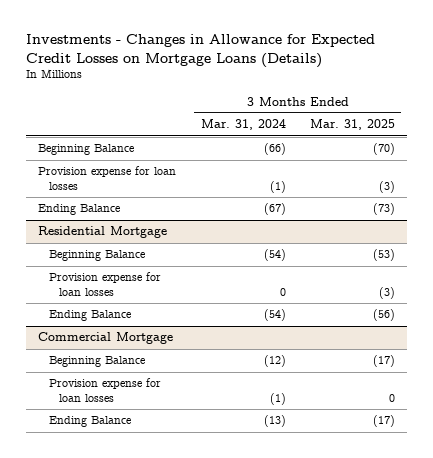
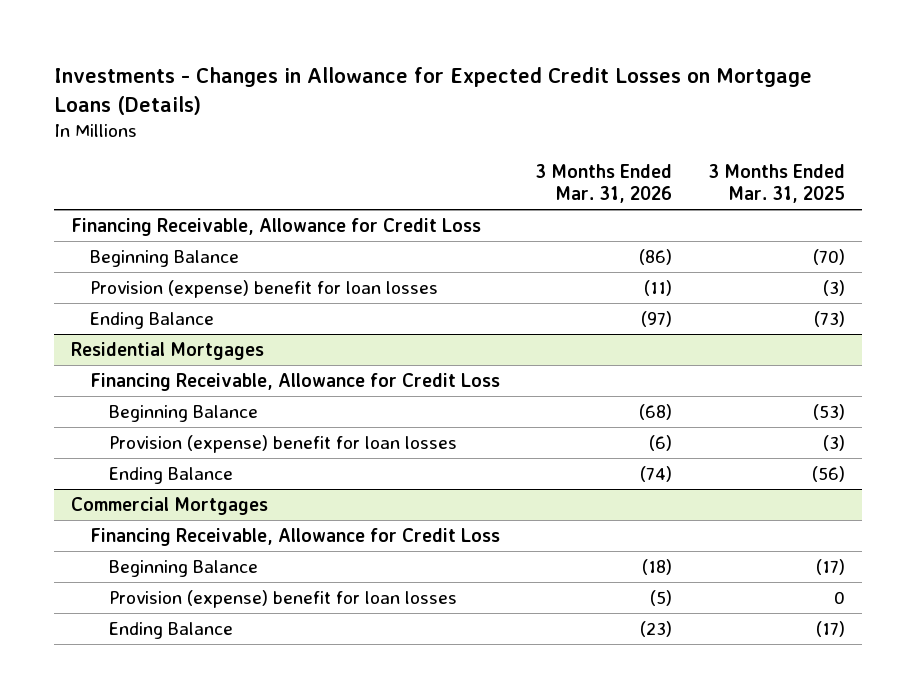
[200,119,286,131] Mar. 31, 2024 -> none
none -> [535,164,673,204] 3 Months Ended Mar. 31, 2026
none -> [71,218,482,237] Financing Receivable, Allowance for Credit Loss
[38,166,177,191] Provision expense for loan losses -> [90,280,439,299] Provision (expense) benefit for loan losses
[38,226,168,239] Residential Mortgage -> [71,342,265,361] Residential Mortgages
none -> [90,373,501,392] Financing Receivable, Allowance for Credit Loss
[48,272,161,297] Provision expense for loan losses -> [108,435,457,454] Provision (expense) benefit for loan losses
[38,332,174,345] Commercial Mortgage -> [71,497,269,516] Commercial Mortgages
none -> [90,528,501,547] Financing Receivable, Allowance for Credit Loss
[48,378,161,403] Provision expense for loan losses -> [108,590,457,609] Provision (expense) benefit for loan losses

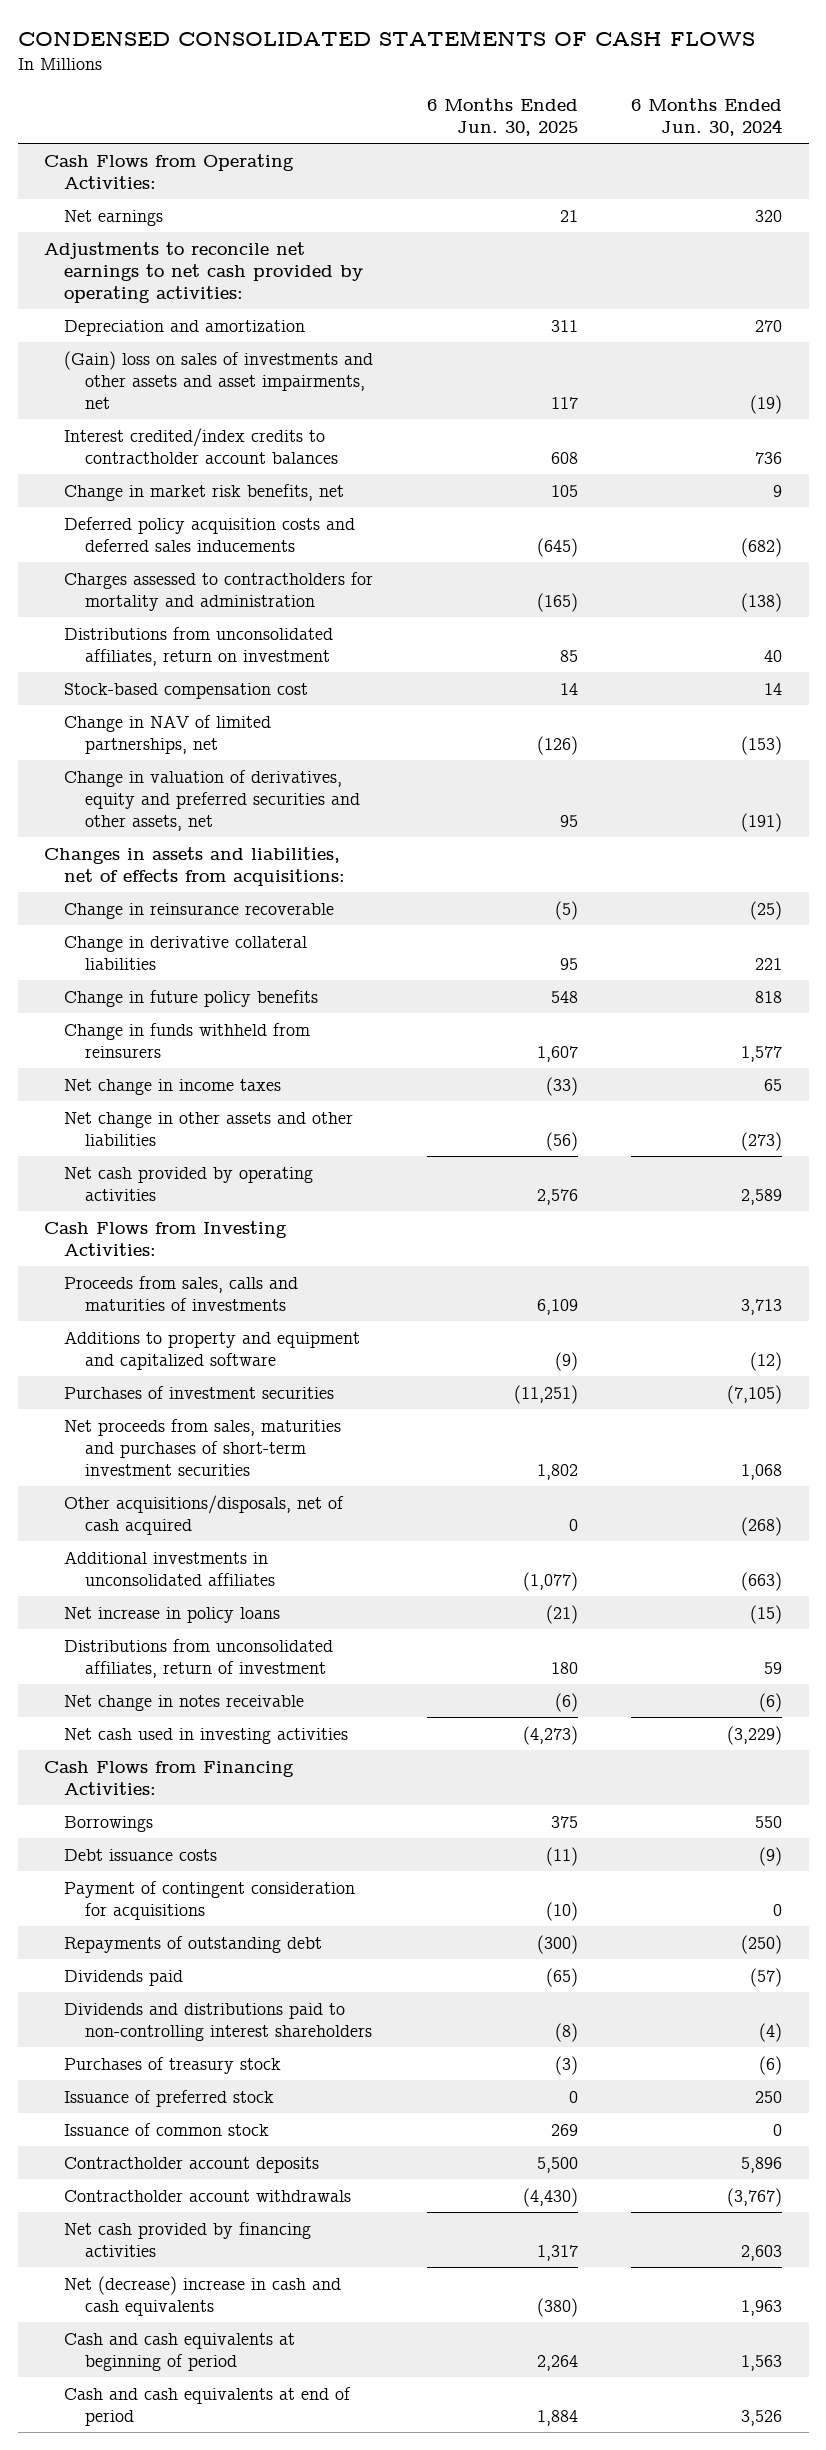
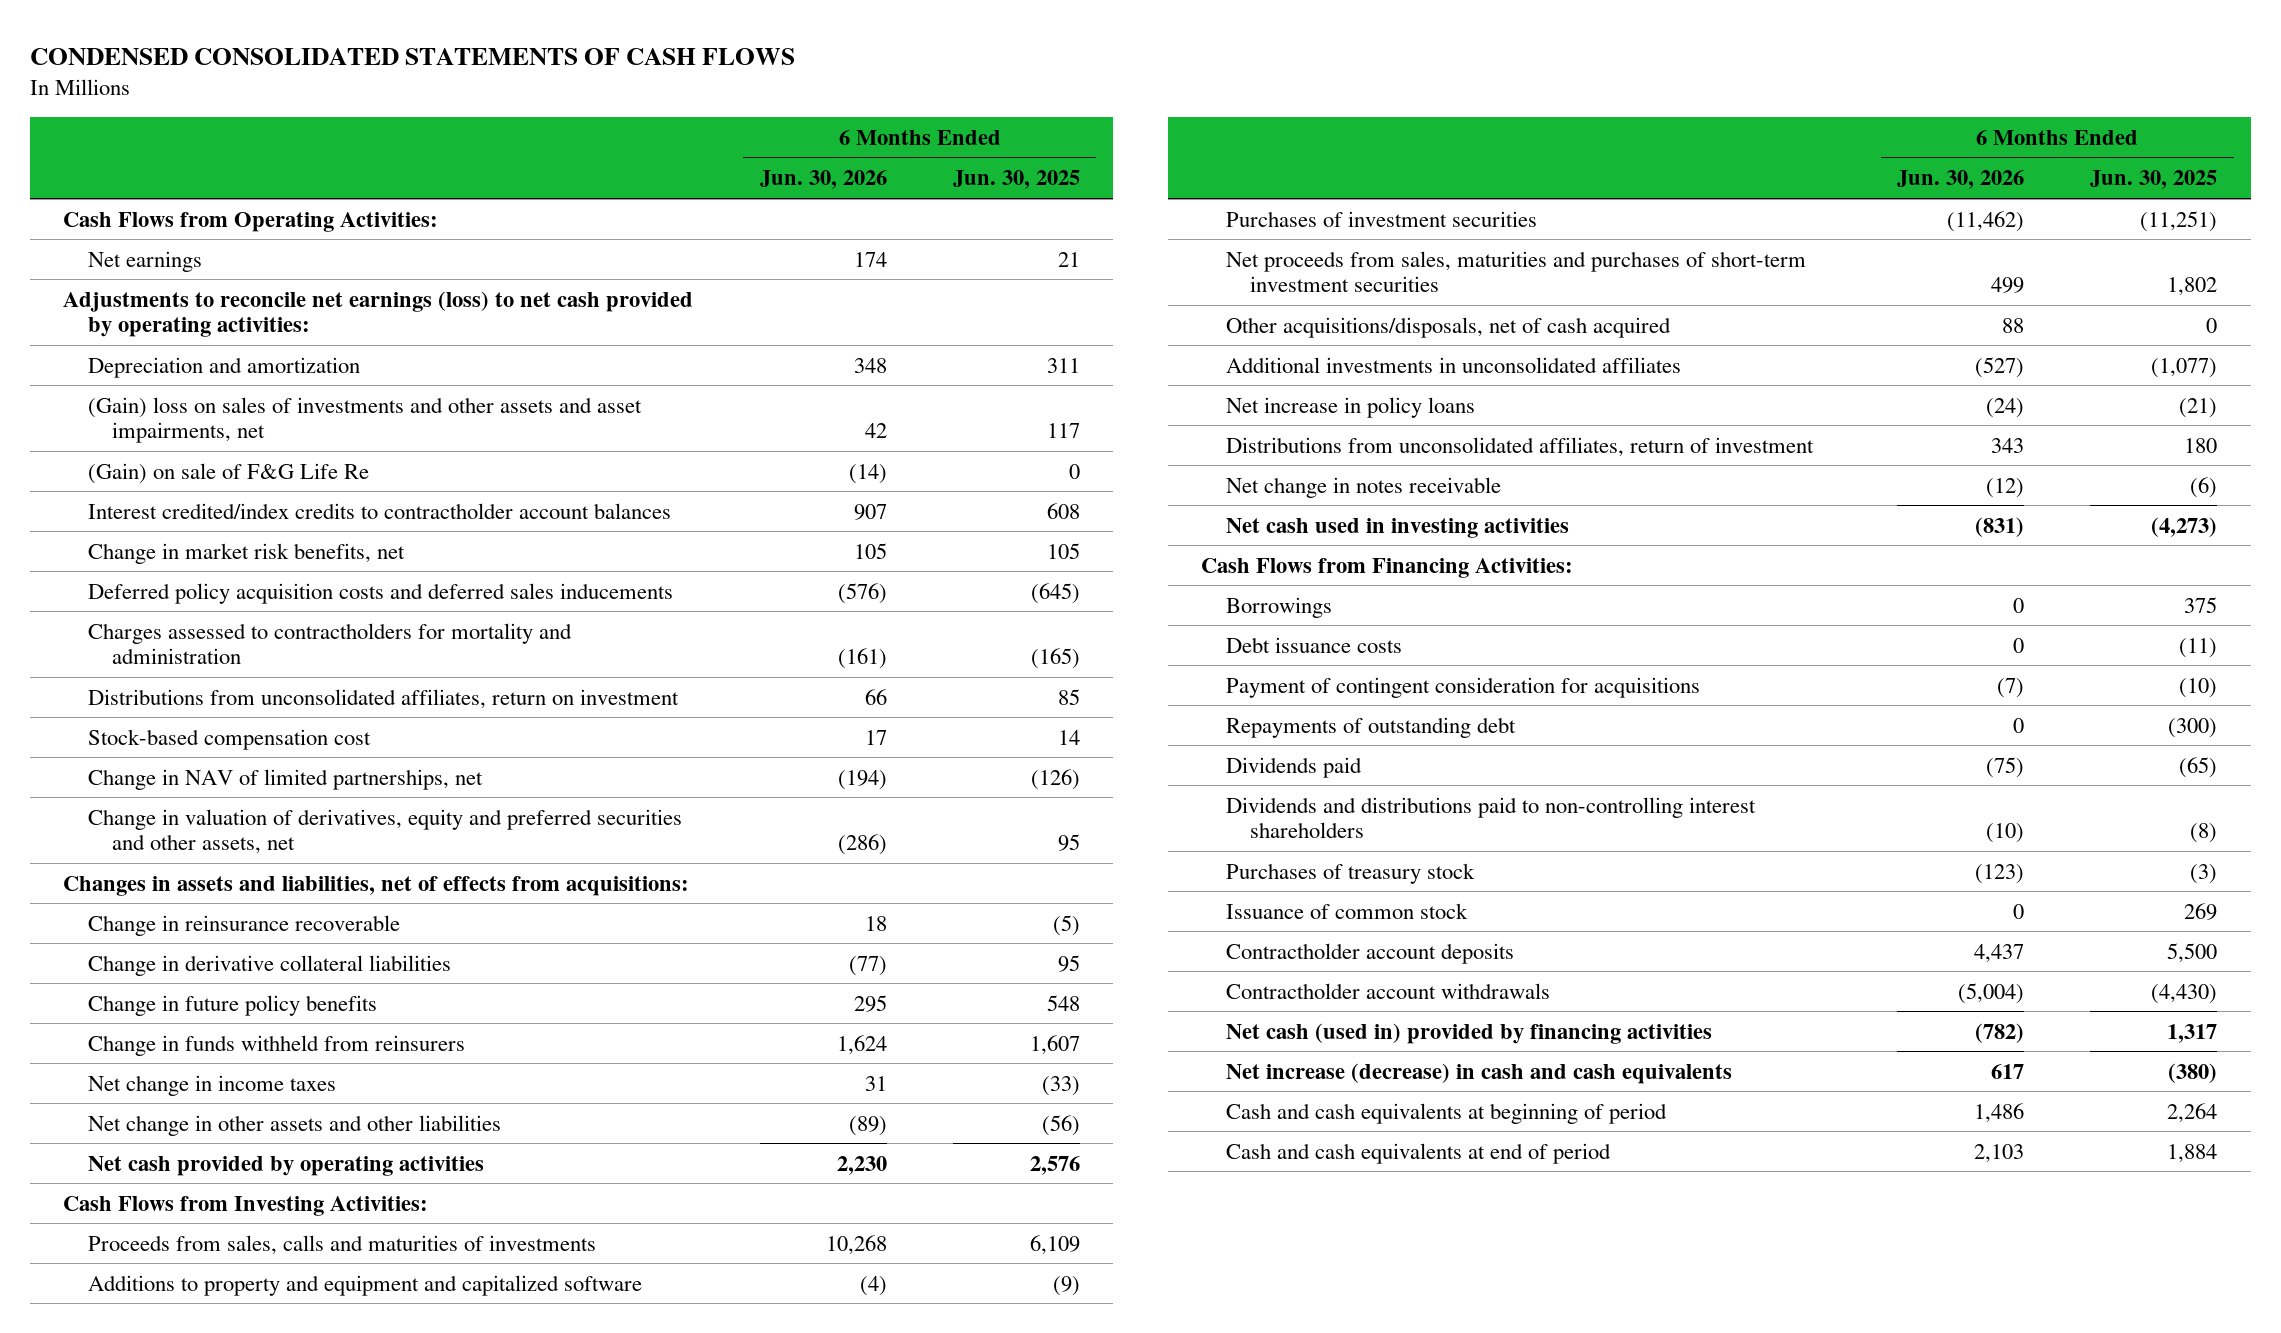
[631,98,783,137] 6 Months Ended Jun. 30, 2024 -> none
none -> [759,170,887,190] Jun. 30, 2026
[44,241,364,304] Adjustments to reconcile net earnings to net cash provided by operating activities: -> [63,290,694,338] Adjustments to reconcile net earnings (loss) to net cash provided by operating activities:
none -> [87,462,369,484] (Gain) on sale of F&G Life Re
[64,2089,275,2107] Issuance of preferred stock -> none
[64,2221,312,2257] Net cash provided by financing activities -> [1225,1022,1712,1044] Net cash (used in) provided by financing activities
[64,2275,342,2316] Net (decrease) increase in cash and cash equivalents -> [1225,1062,1732,1084] Net increase (decrease) in cash and cash equivalents

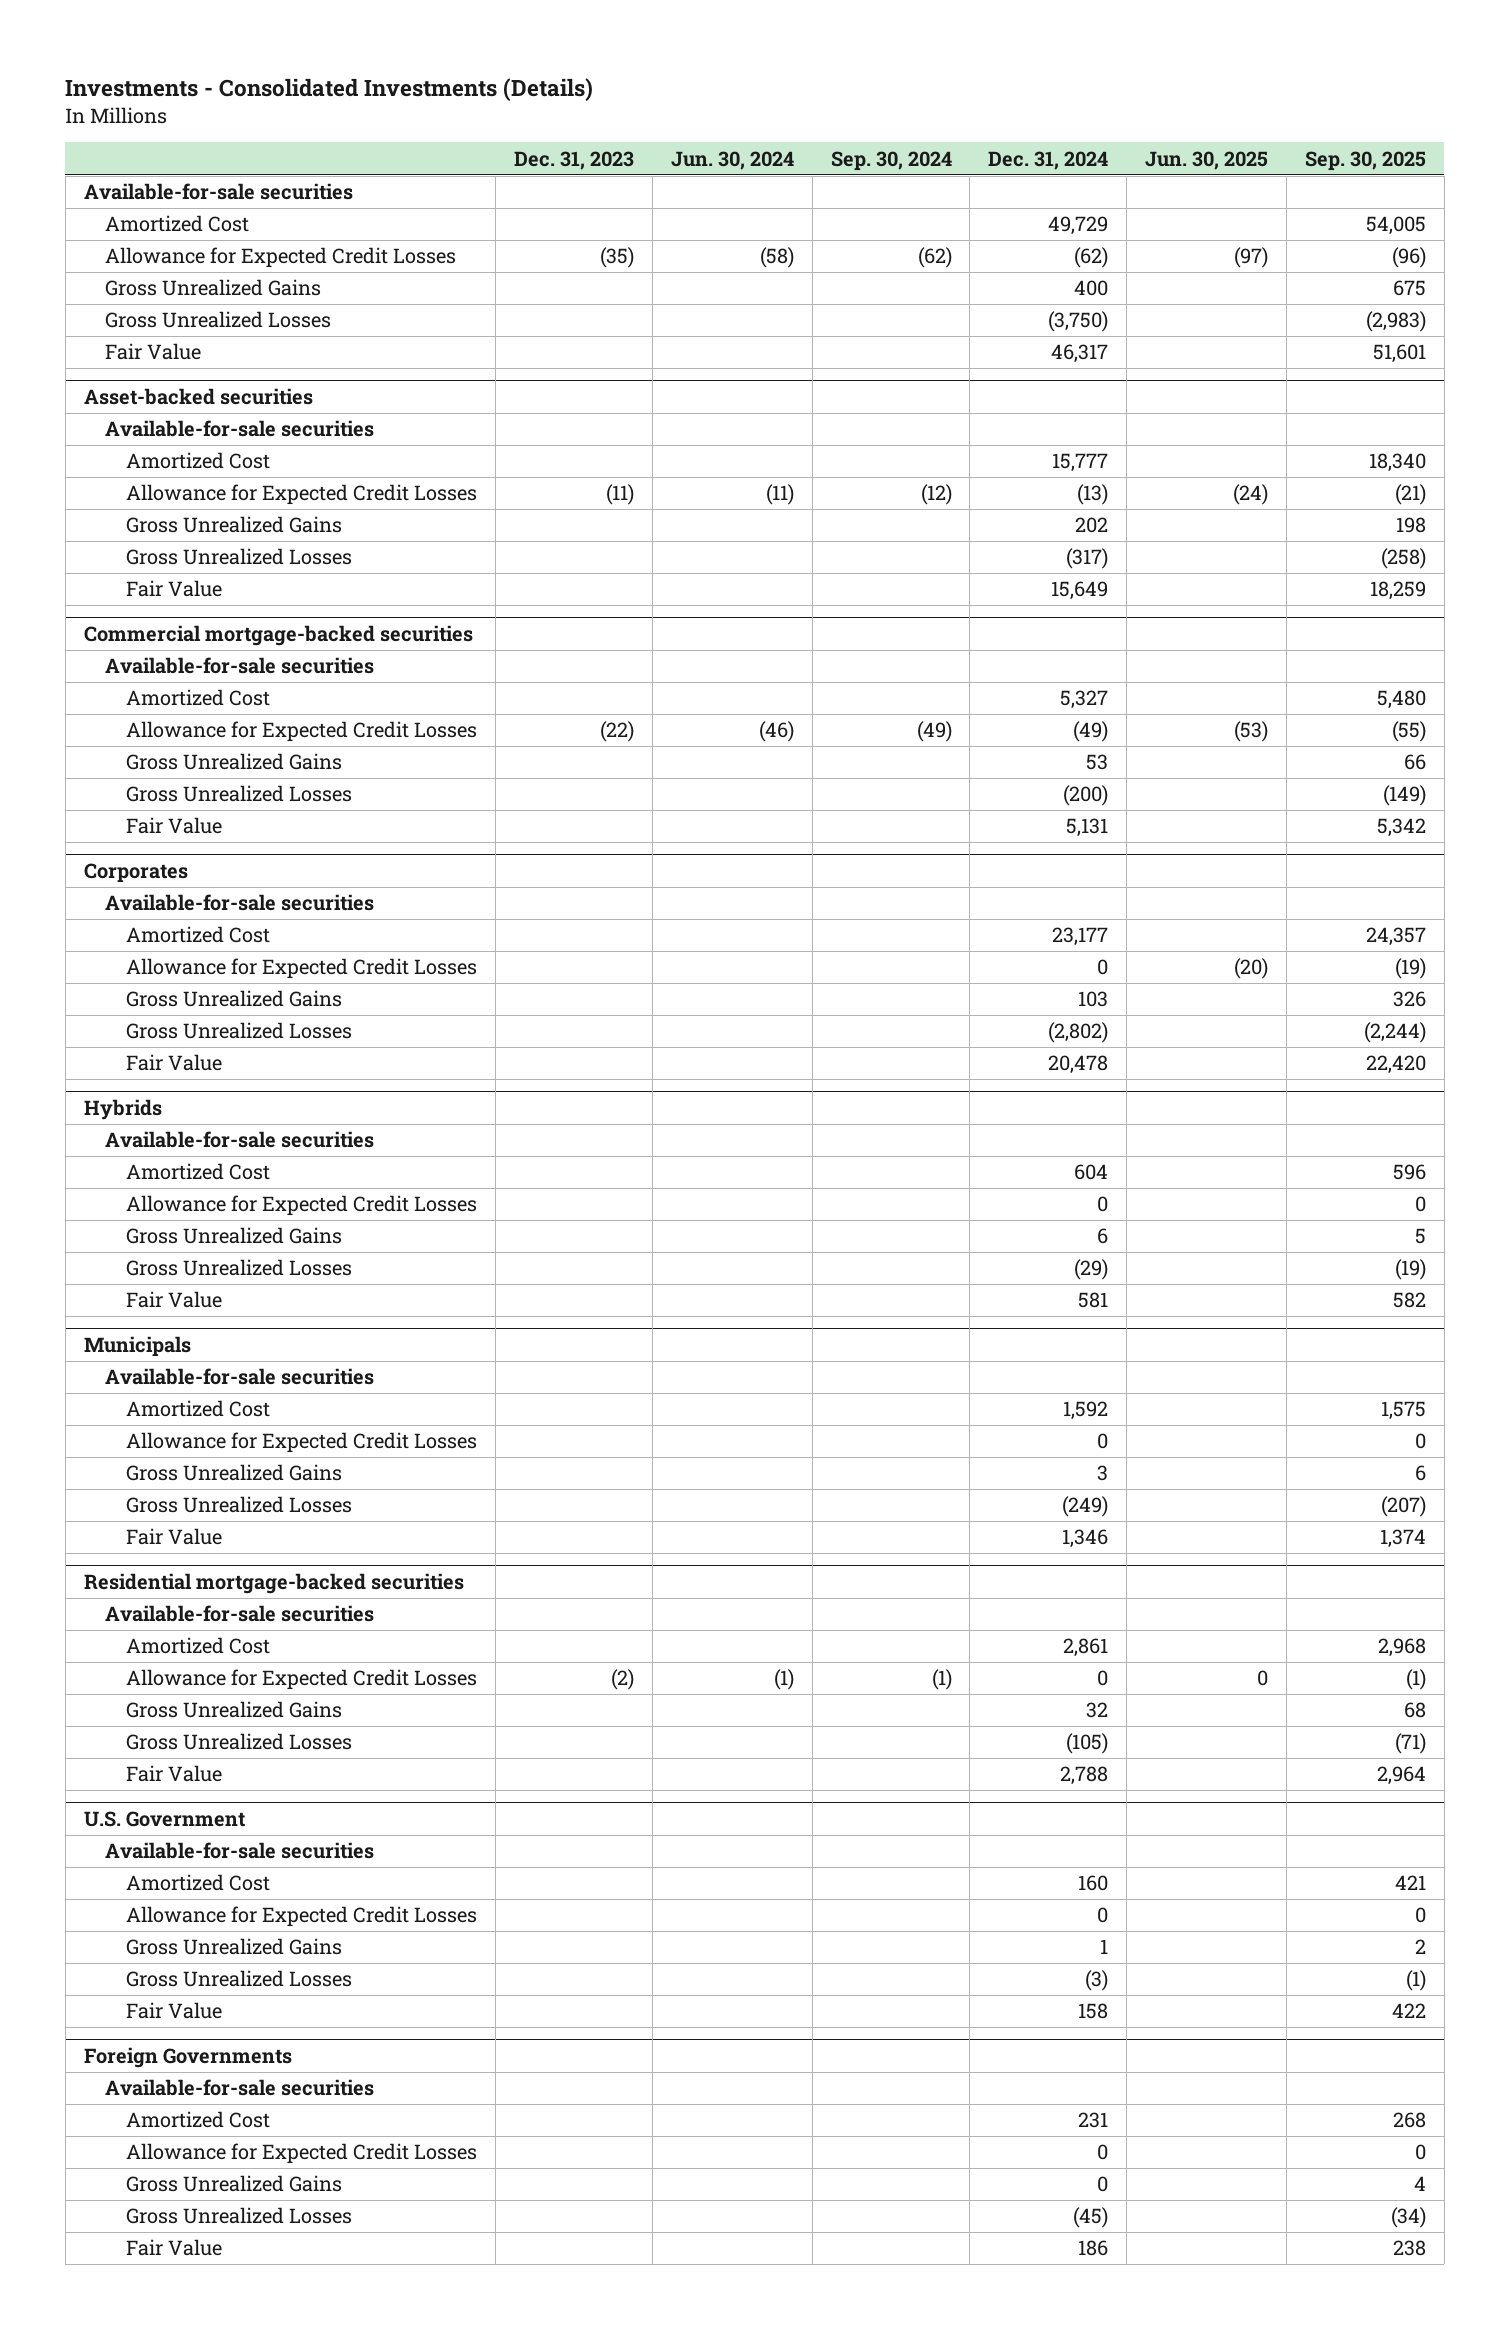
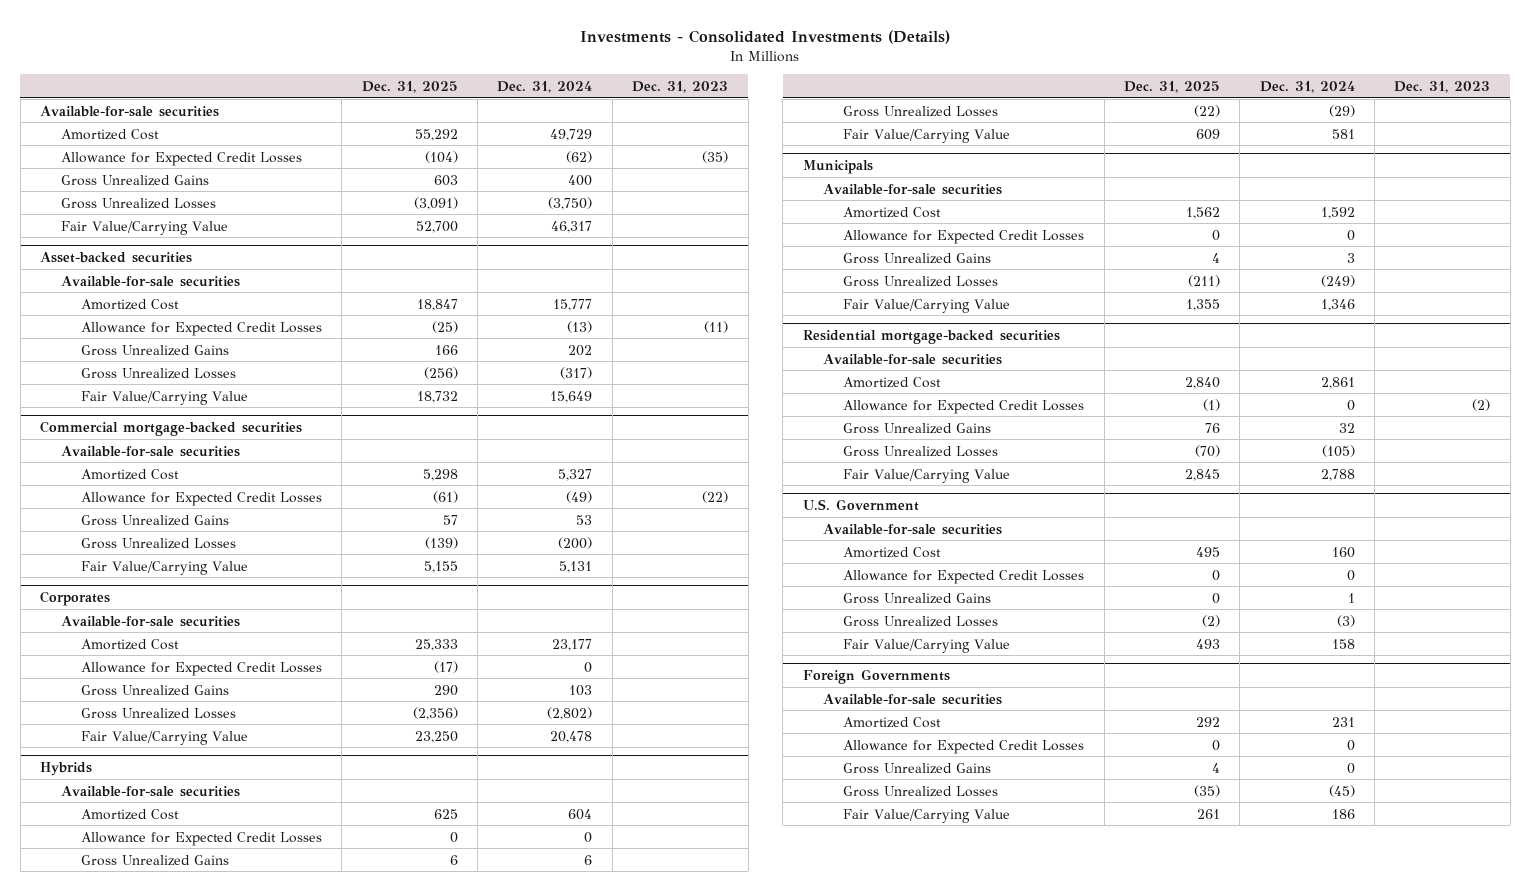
[670,150,794,170] Jun. 30, 2024 -> none
[830,150,952,171] Sep. 30, 2024 -> none
[1144,150,1268,170] Jun. 30, 2025 -> none
[1304,150,1426,171] Sep. 30, 2025 -> none
none -> [361,80,458,93] Dec. 31, 2025
[104,343,201,361] Fair Value -> [60,220,228,235] Fair Value/Carrying Value
[126,580,223,598] Fair Value -> [80,390,248,405] Fair Value/Carrying Value
[126,817,223,835] Fair Value -> [80,560,248,575] Fair Value/Carrying Value
[126,1054,223,1072] Fair Value -> [80,730,248,745] Fair Value/Carrying Value
[126,1291,223,1309] Fair Value -> [843,128,1011,143] Fair Value/Carrying Value
[126,1528,223,1546] Fair Value -> [843,298,1011,313] Fair Value/Carrying Value
[126,1765,223,1783] Fair Value -> [843,468,1011,483] Fair Value/Carrying Value
[126,2002,223,2020] Fair Value -> [843,638,1011,653] Fair Value/Carrying Value
[126,2239,223,2257] Fair Value -> [843,808,1011,823] Fair Value/Carrying Value

